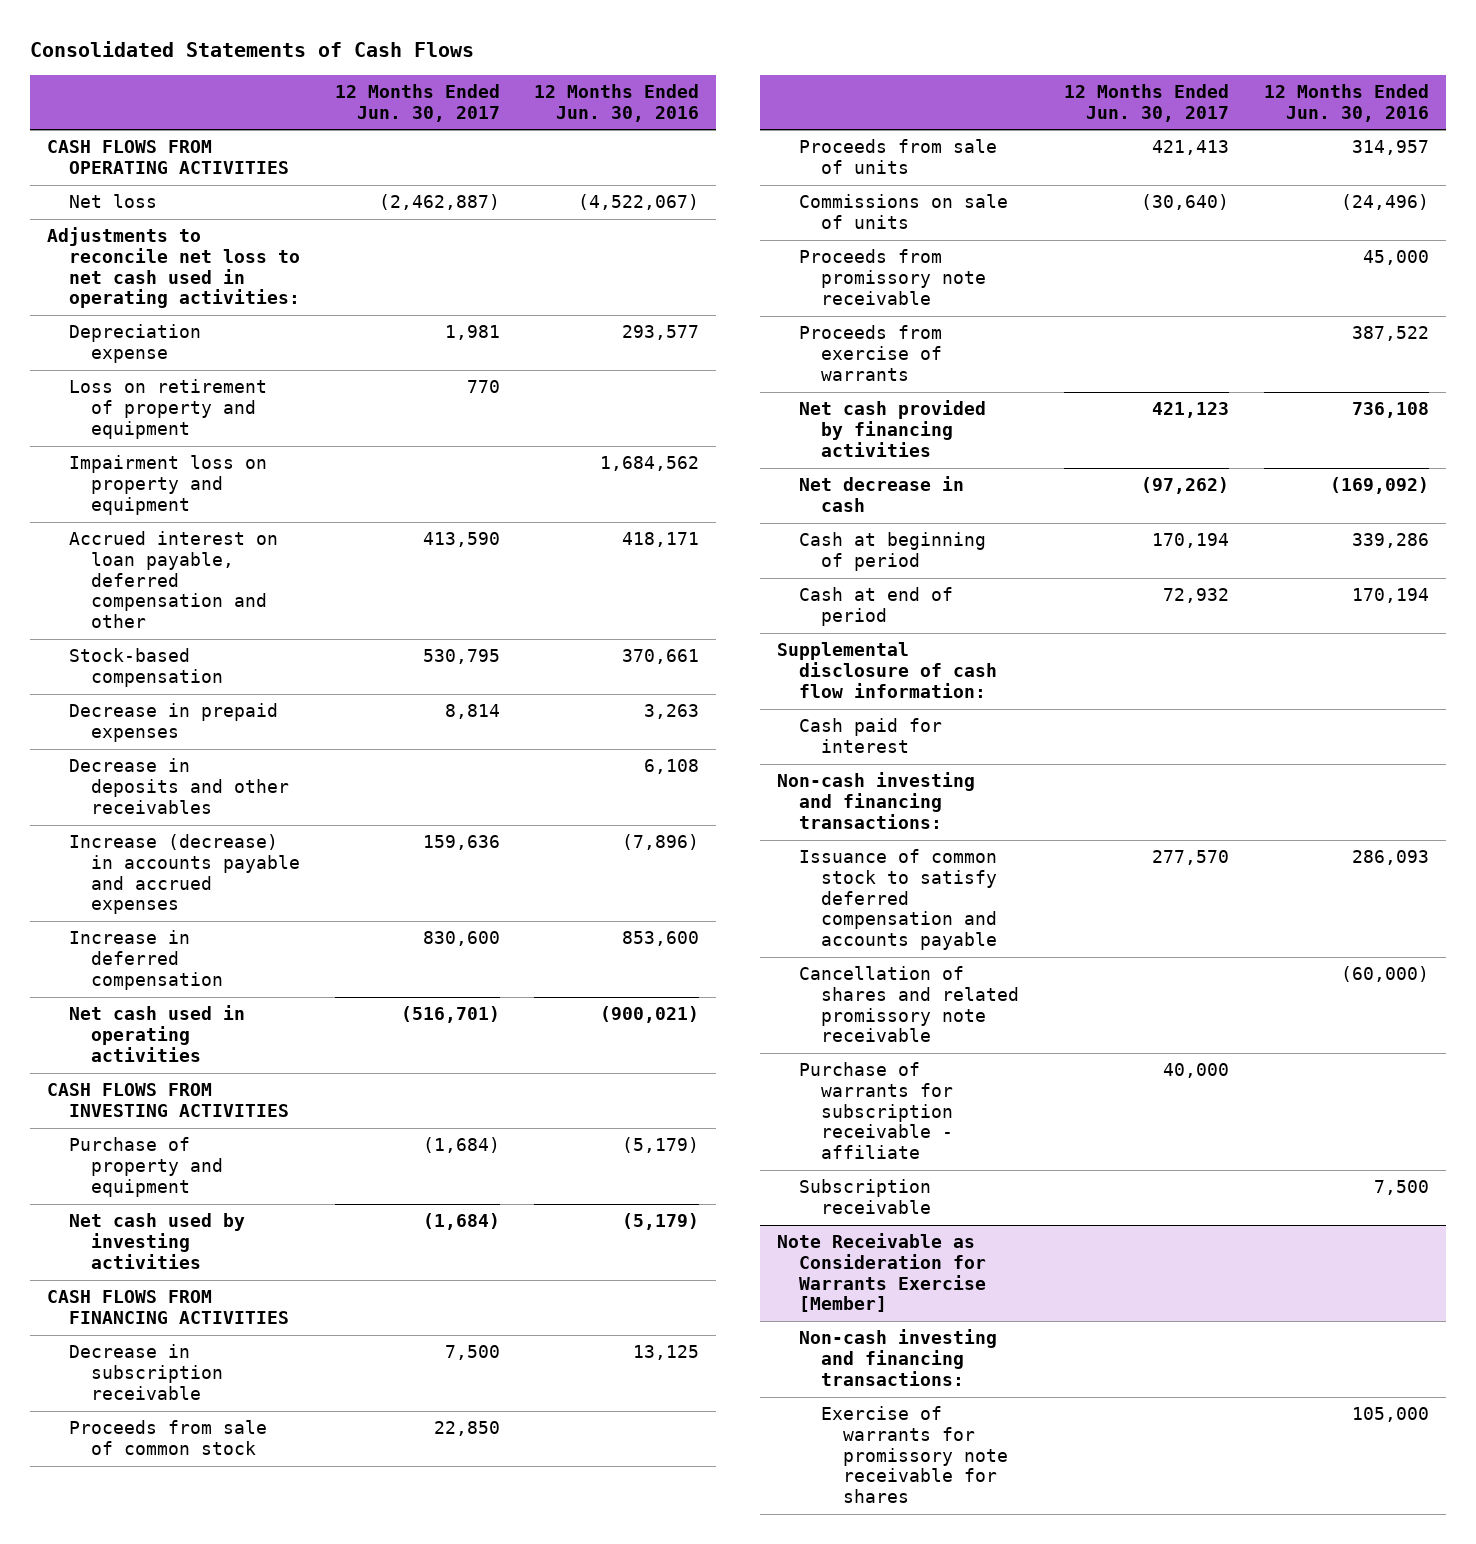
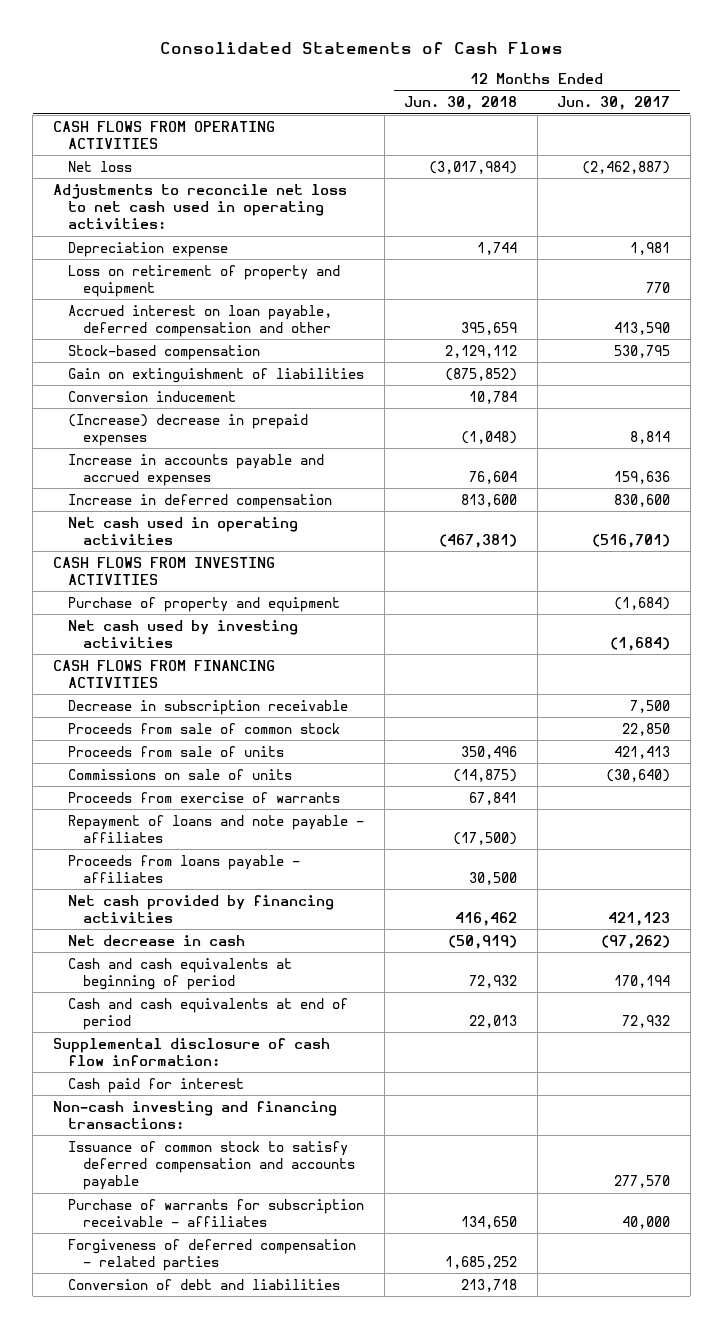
[534,84,700,122] 12 Months Ended Jun. 30, 2016 -> none
none -> [404,96,518,111] Jun. 30, 2018
[69,455,268,515] Impairment loss on property and equipment -> none
[69,758,290,814] Decrease in deposits and other receivables -> none
none -> [68,367,365,383] Gain on extinguishment of liabilities
none -> [68,390,237,402] Conversion inducement
[69,703,279,743] Decrease in prepaid expenses -> [68,413,309,446] (Increase) decrease in prepaid expenses
[69,834,301,915] Increase (decrease) in accounts payable and accrued expenses -> [68,453,325,486] Increase in accounts payable and accrued expenses
[798,249,986,305] Proceeds from promissory note receivable -> none
none -> [68,814,365,843] Repayment of loans and note payable - affiliates
none -> [68,854,301,883] Proceeds from loans payable - affiliates
[798,532,986,572] Cash at beginning of period -> [68,957,293,990] Cash and cash equivalents at beginning of period
[798,587,953,627] Cash at end of period -> [68,997,349,1030] Cash and cash equivalents at end of period
[798,966,1019,1043] Cancellation of shares and related promissory note receivable -> none
[798,1179,931,1215] Subscription receivable -> none
[777,1233,986,1313] Note Receivable as Consideration for Warrants Exercise [Member] -> none
[798,1329,997,1386] Non-cash investing and financing transactions: -> none
[820,1406,1008,1504] Exercise of warrants for promissory note receivable for shares -> none
[798,1062,953,1160] Purchase of warrants for subscription receivable - affiliate -> [68,1198,365,1227] Purchase of warrants for subscription receivable - affiliates
none -> [68,1238,357,1271] Forgiveness of deferred compensation - related parties
none -> [68,1278,341,1290] Conversion of debt and liabilities

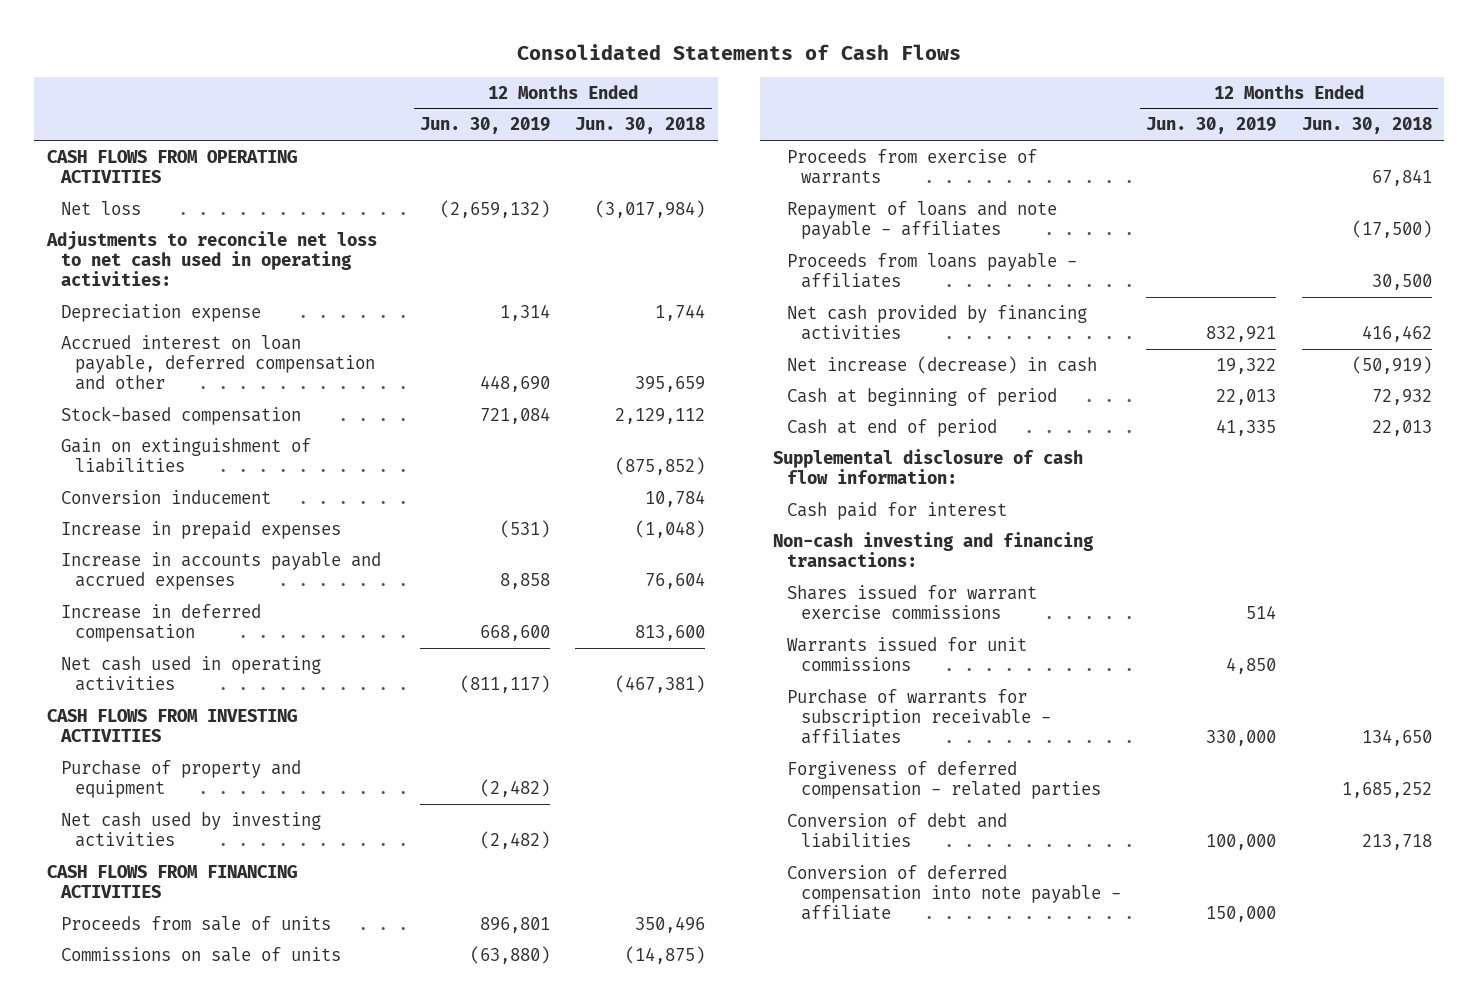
[557,96,671,111] Jun. 30, 2017 -> none
none -> [420,117,551,135] Jun. 30, 2019
[68,264,341,297] Loss on retirement of property and equipment -> none
[68,413,309,446] (Increase) decrease in prepaid expenses -> [60,520,341,539] Increase in prepaid expenses
[68,699,349,715] Decrease in subscription receivable -> none
[68,722,341,734] Proceeds from sale of common stock -> none
[68,934,246,946] Net decrease in cash -> [786,355,1097,374] Net increase (decrease) in cash
[68,957,293,990] Cash and cash equivalents at beginning of period -> [786,387,1057,406] Cash at beginning of period
[68,997,349,1030] Cash and cash equivalents at end of period -> [786,418,997,437] Cash at end of period
[68,1140,356,1191] Issuance of common stock to satisfy deferred compensation and accounts payable -> none
none -> [786,584,1037,619] Shares issued for warrant exercise commissions
none -> [786,636,1027,671] Warrants issued for unit commissions
none -> [786,864,1122,921] Conversion of deferred compensation into note payable - affiliate

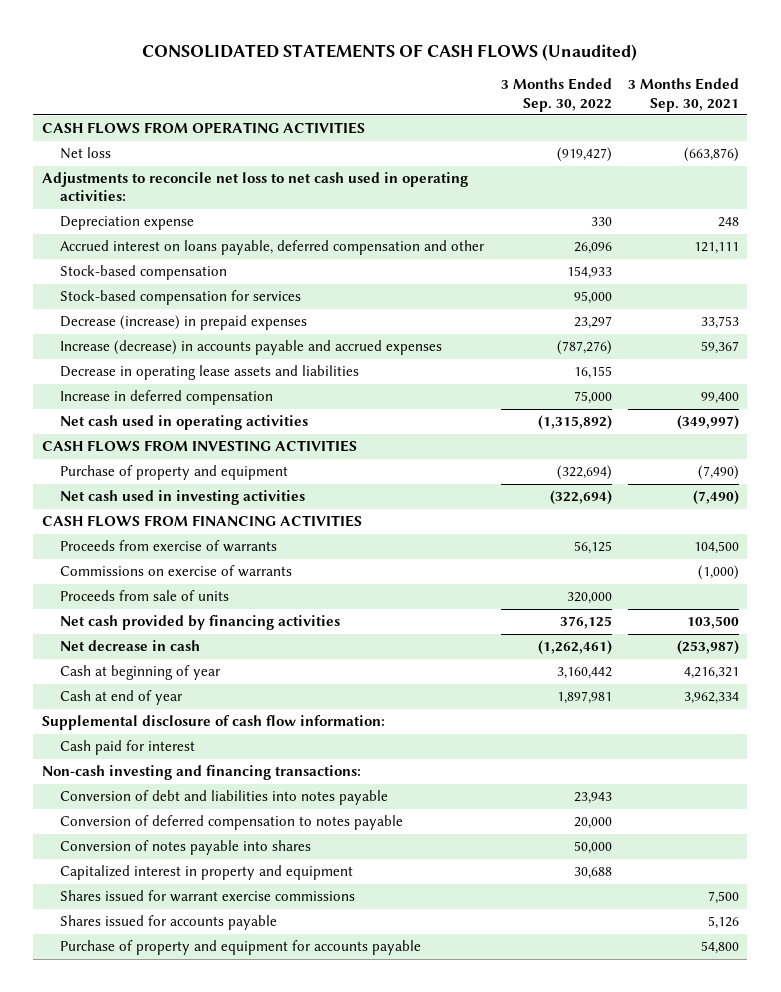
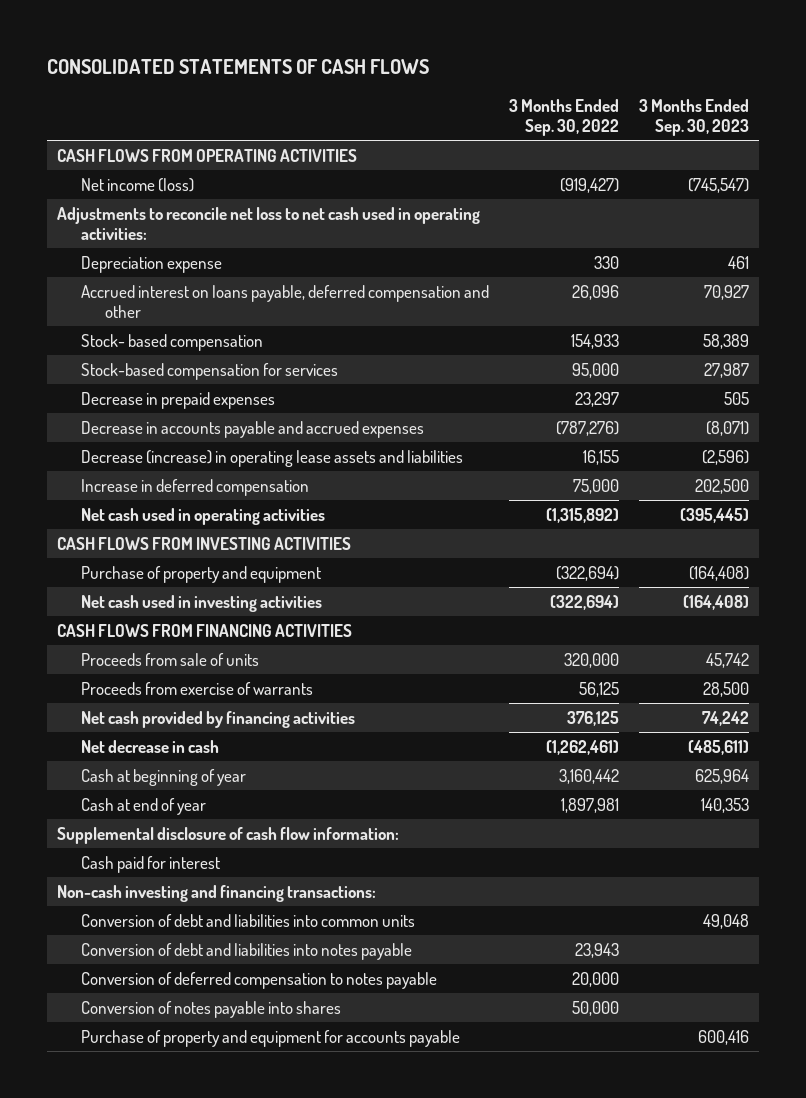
[142,43,638,61] CONSOLIDATED STATEMENTS OF CASH FLOWS (Unaudited) -> [47,58,430,74] CONSOLIDATED STATEMENTS OF CASH FLOWS
[628,78,740,112] 3 Months Ended Sep. 30, 2021 -> none
none -> [639,98,750,137] 3 Months Ended Sep. 30, 2023
[60,147,112,160] Net loss -> [80,177,194,192] Net income (loss)
[60,265,228,281] Stock-based compensation -> [80,333,263,351] Stock- based compensation
[60,315,308,331] Decrease (increase) in prepaid expenses -> [80,391,275,409] Decrease in prepaid expenses
[60,340,443,356] Increase (decrease) in accounts payable and accrued expenses -> [80,420,424,438] Decrease in accounts payable and accrued expenses
[60,365,360,381] Decrease in operating lease assets and liabilities -> [80,449,463,467] Decrease (increase) in operating lease assets and liabilities
[60,565,293,578] Commissions on exercise of warrants -> none
[60,540,278,553] Proceeds from exercise of warrants -> [80,681,313,695] Proceeds from exercise of warrants
none -> [80,913,415,927] Conversion of debt and liabilities into common units
[60,865,354,881] Capitalized interest in property and equipment -> none
[60,890,356,903] Shares issued for warrant exercise commissions -> none
[60,915,278,931] Shares issued for accounts payable -> none

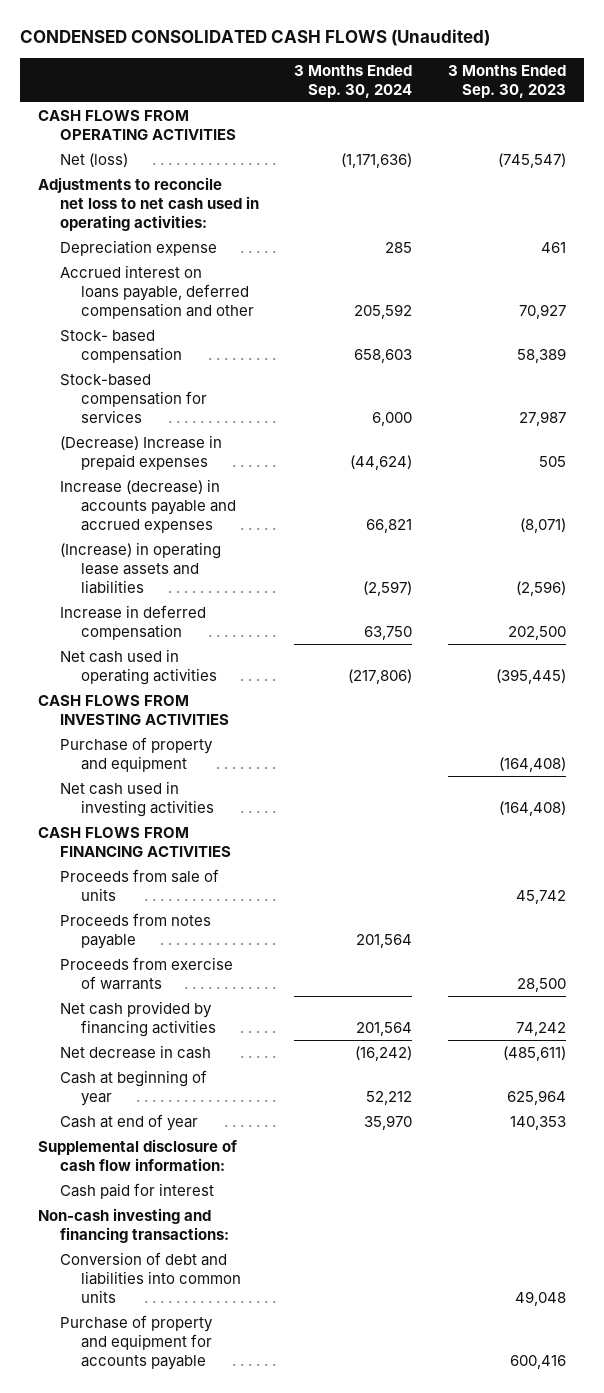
[47,58,430,74] CONSOLIDATED STATEMENTS OF CASH FLOWS -> [19,29,490,47] CONDENSED CONSOLIDATED CASH FLOWS (Unaudited)
[509,98,620,137] 3 Months Ended Sep. 30, 2022 -> none
none -> [294,65,413,98] 3 Months Ended Sep. 30, 2024
[80,177,194,192] Net income (loss) -> [59,153,128,168] Net (loss)
[80,391,275,409] Decrease in prepaid expenses -> [59,435,222,470] (Decrease) Increase in prepaid expenses
[80,420,424,438] Decrease in accounts payable and accrued expenses -> [59,479,237,533] Increase (decrease) in accounts payable and accrued expenses
[80,449,463,467] Decrease (increase) in operating lease assets and liabilities -> [59,542,221,594] (Increase) in operating lease assets and liabilities
none -> [59,913,211,949] Proceeds from notes payable
[80,942,412,960] Conversion of debt and liabilities into notes payable -> none
[80,971,437,989] Conversion of deferred compensation to notes payable -> none
[80,1000,341,1018] Conversion of notes payable into shares -> none

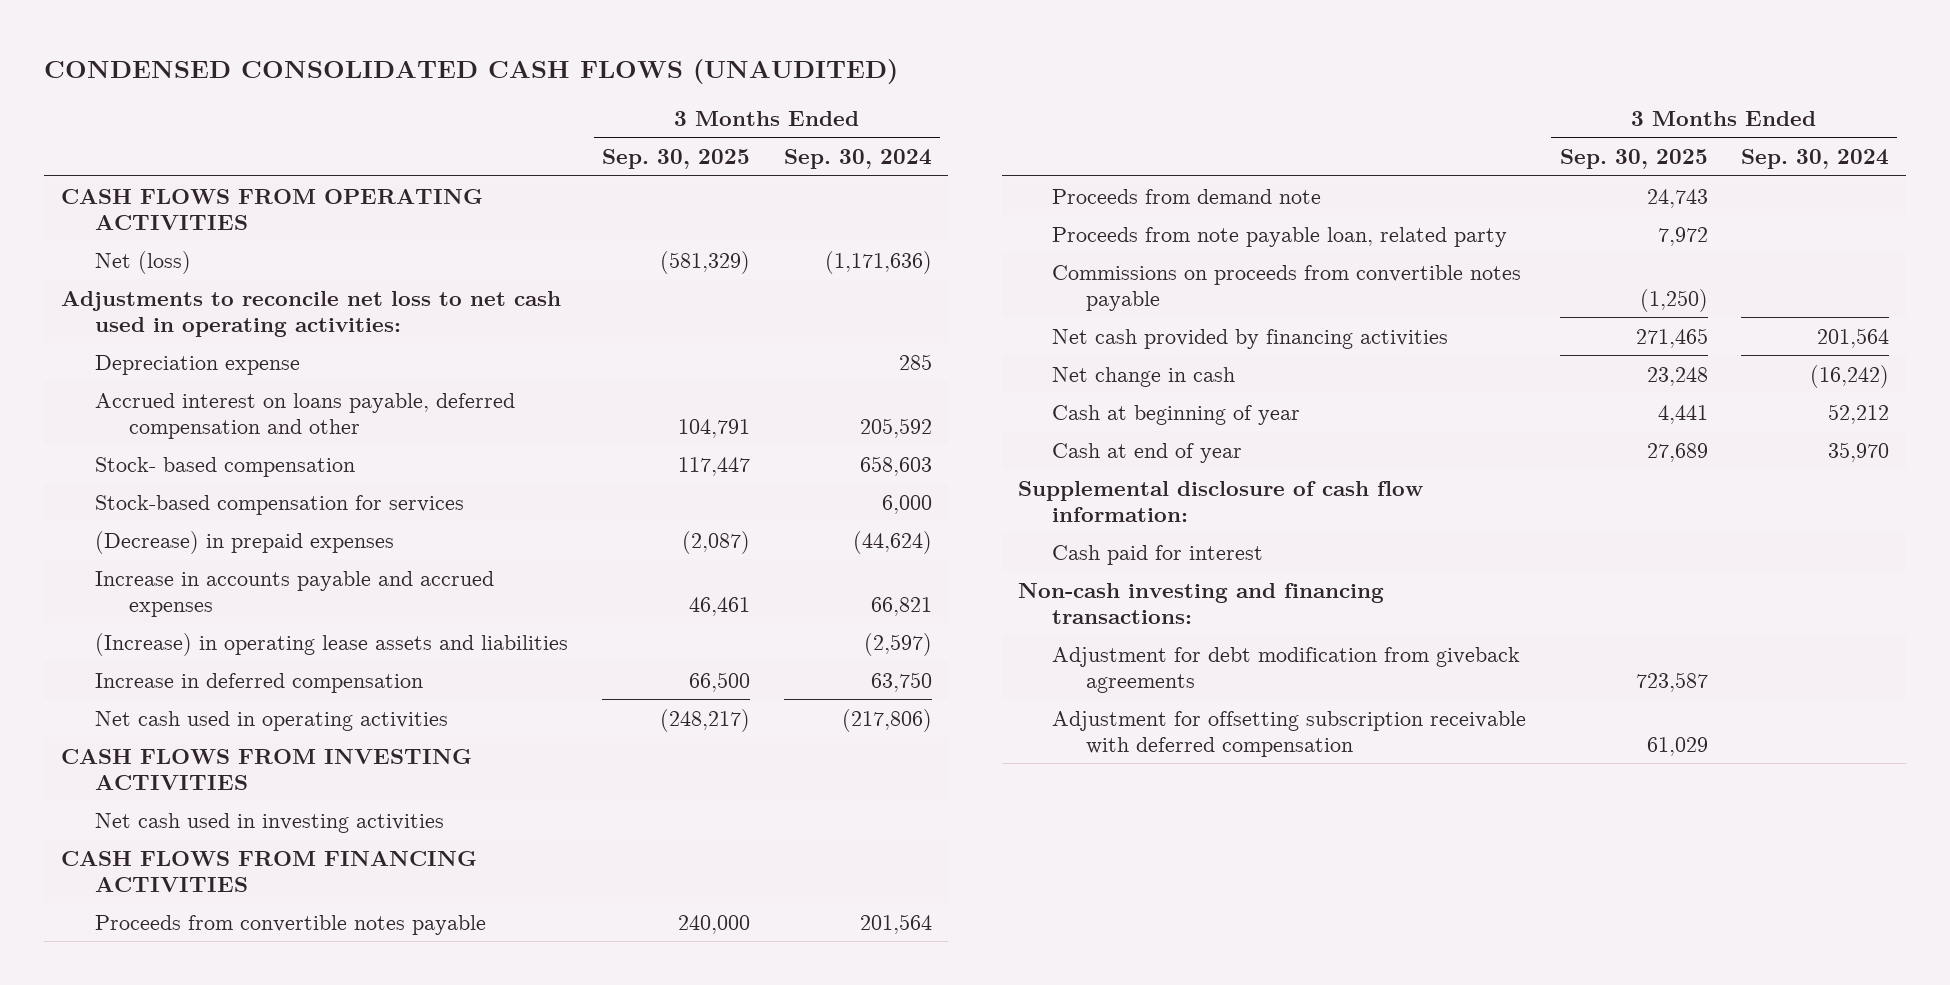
[19,29,490,47] CONDENSED CONSOLIDATED CASH FLOWS (Unaudited) -> [44,58,899,84] CONDENSED CONSOLIDATED CASH FLOWS (UNAUDITED)
[448,65,567,98] 3 Months Ended Sep. 30, 2023 -> none
none -> [602,149,751,170] Sep. 30, 2025
[59,435,222,470] (Decrease) Increase in prepaid expenses -> [94,530,394,554] (Decrease) in prepaid expenses
[59,479,237,533] Increase (decrease) in accounts payable and accrued expenses -> [94,570,494,617] Increase in accounts payable and accrued expenses
[59,737,213,772] Purchase of property and equipment -> none
[59,869,219,901] Proceeds from sale of units -> none
[59,957,233,990] Proceeds from exercise of warrants -> none
[59,913,211,949] Proceeds from notes payable -> [94,914,486,935] Proceeds from convertible notes payable
none -> [1052,188,1322,204] Proceeds from demand note
none -> [1052,226,1508,247] Proceeds from note payable loan, related party
none -> [1052,264,1522,311] Commissions on proceeds from convertible notes payable
[59,1045,211,1060] Net decrease in cash -> [1052,366,1236,387] Net change in cash
[59,1252,242,1303] Conversion of debt and liabilities into common units -> none
[59,1315,213,1370] Purchase of property and equipment for accounts payable -> none
none -> [1052,646,1521,693] Adjustment for debt modification from giveback agreements
none -> [1052,710,1527,757] Adjustment for offsetting subscription receivable with deferred compensation

